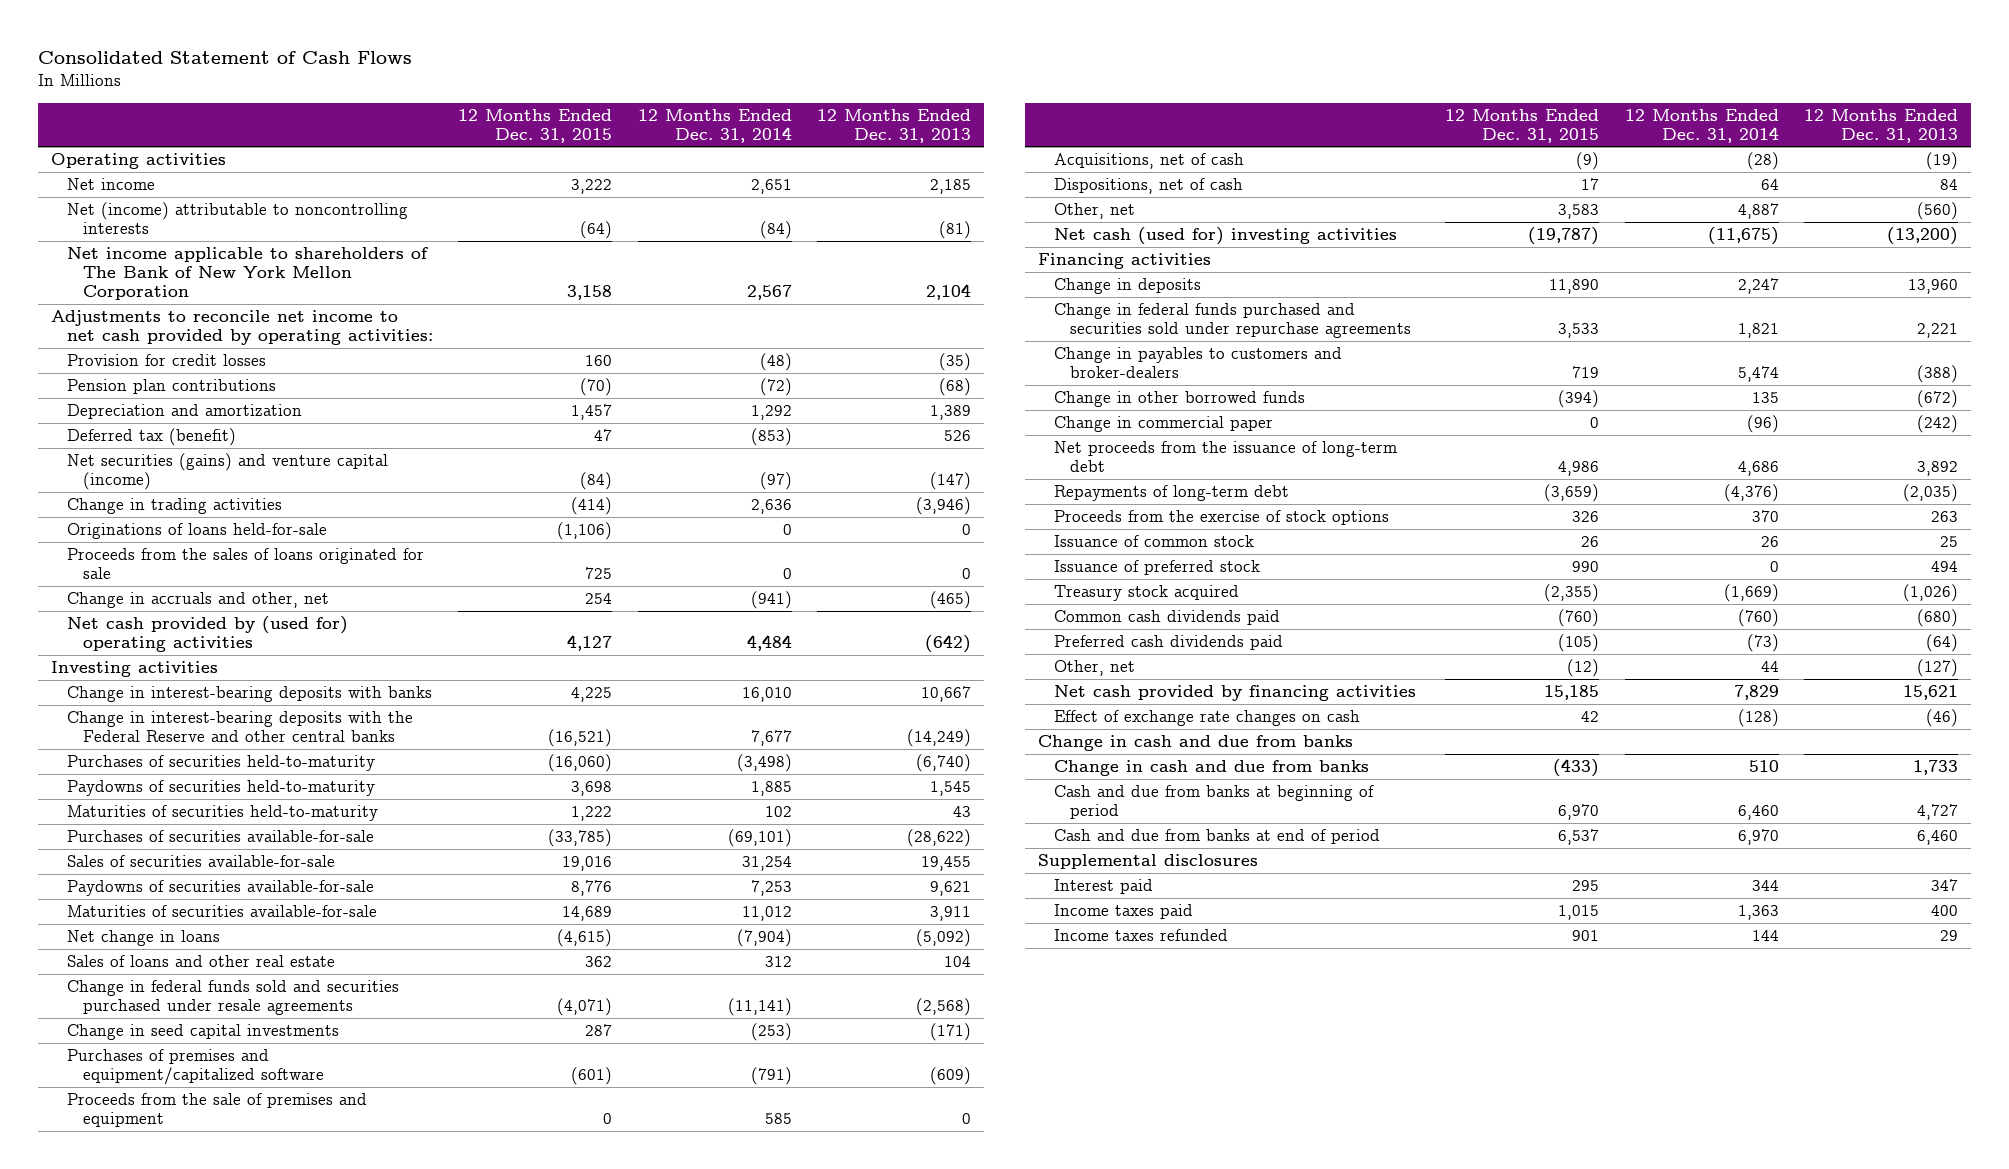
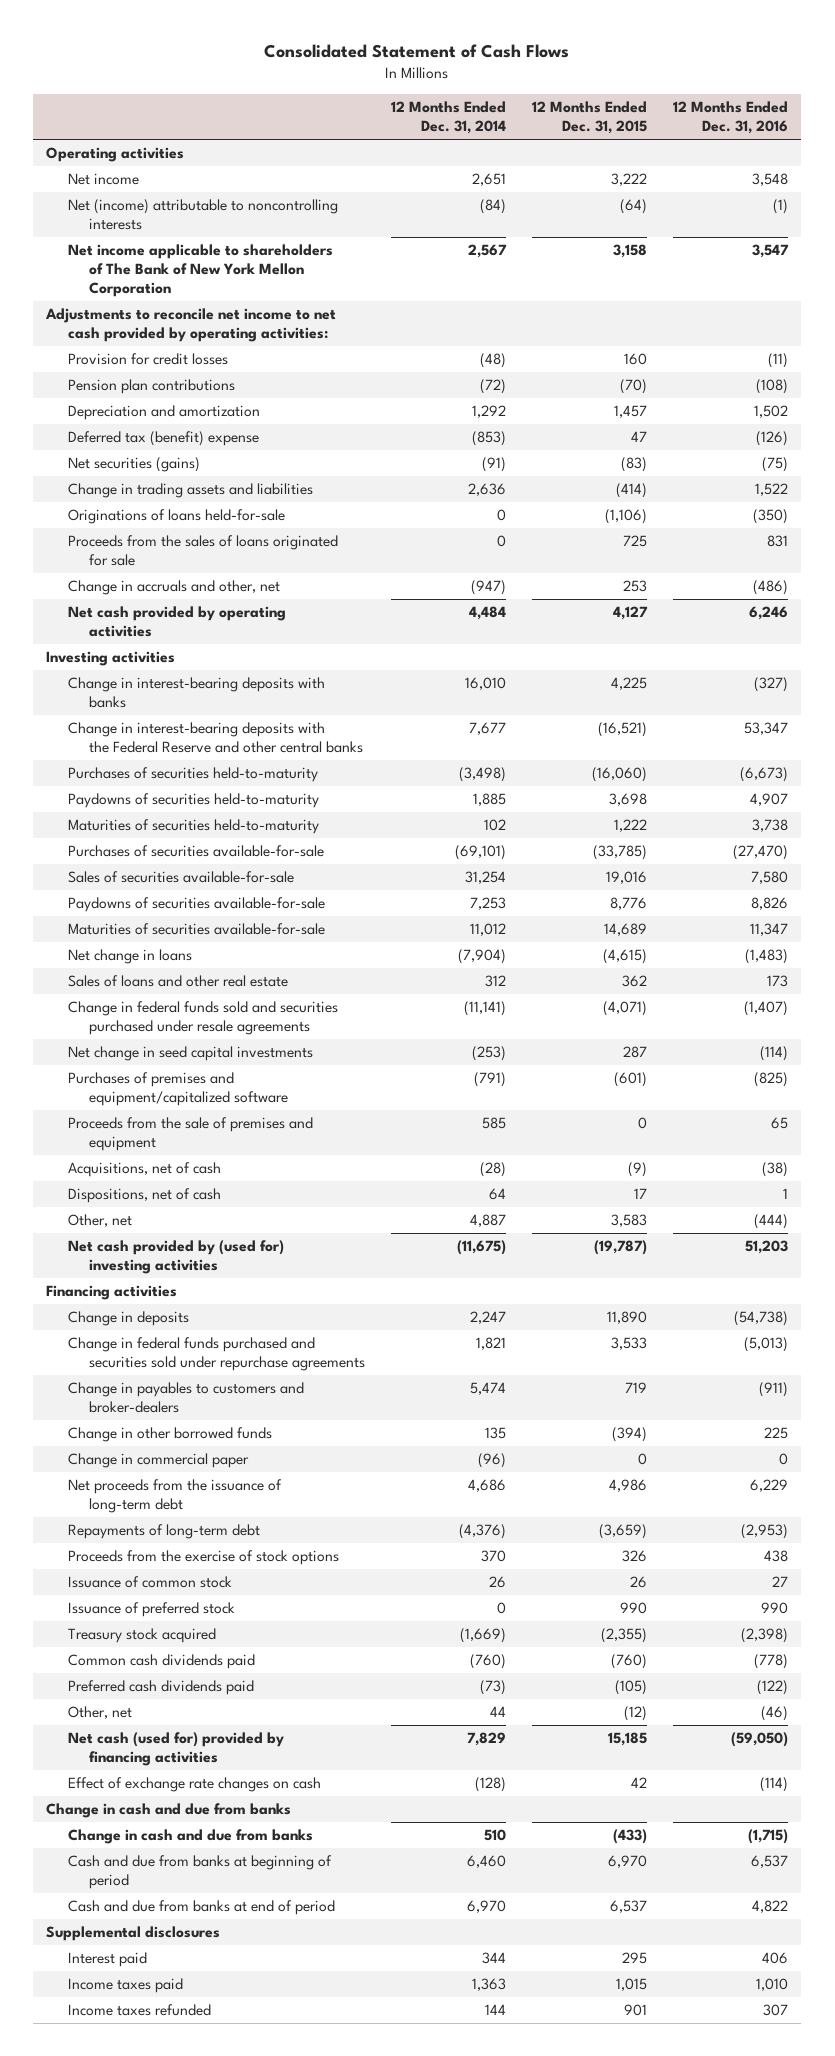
[817,108,972,143] 12 Months Ended Dec. 31, 2013 -> none
none -> [673,100,789,135] 12 Months Ended Dec. 31, 2016
[67,452,389,491] Net securities (gains) and venture capital (income) -> none
[67,427,237,446] Deferred tax (benefit) -> [67,431,259,447] Deferred tax (benefit) expense
none -> [67,457,200,473] Net securities (gains)
[67,497,283,514] Change in trading activities -> [67,483,313,499] Change in trading assets and liabilities
[585,592,613,604] 254 -> [623,580,648,593] 253
[750,590,792,609] (941) -> [470,580,506,596] (947)
[67,615,349,653] Net cash provided by (used for) operating activities -> [67,606,286,638] Net cash provided by operating activities
[67,1023,340,1040] Change in seed capital investments -> [67,1046,313,1062] Net change in seed capital investments
[1054,226,1398,245] Net cash (used for) investing activities -> [67,1240,284,1275] Net cash provided by (used for) investing activities
[1054,684,1417,701] Net cash provided by financing activities -> [67,1732,284,1767] Net cash (used for) provided by financing activities

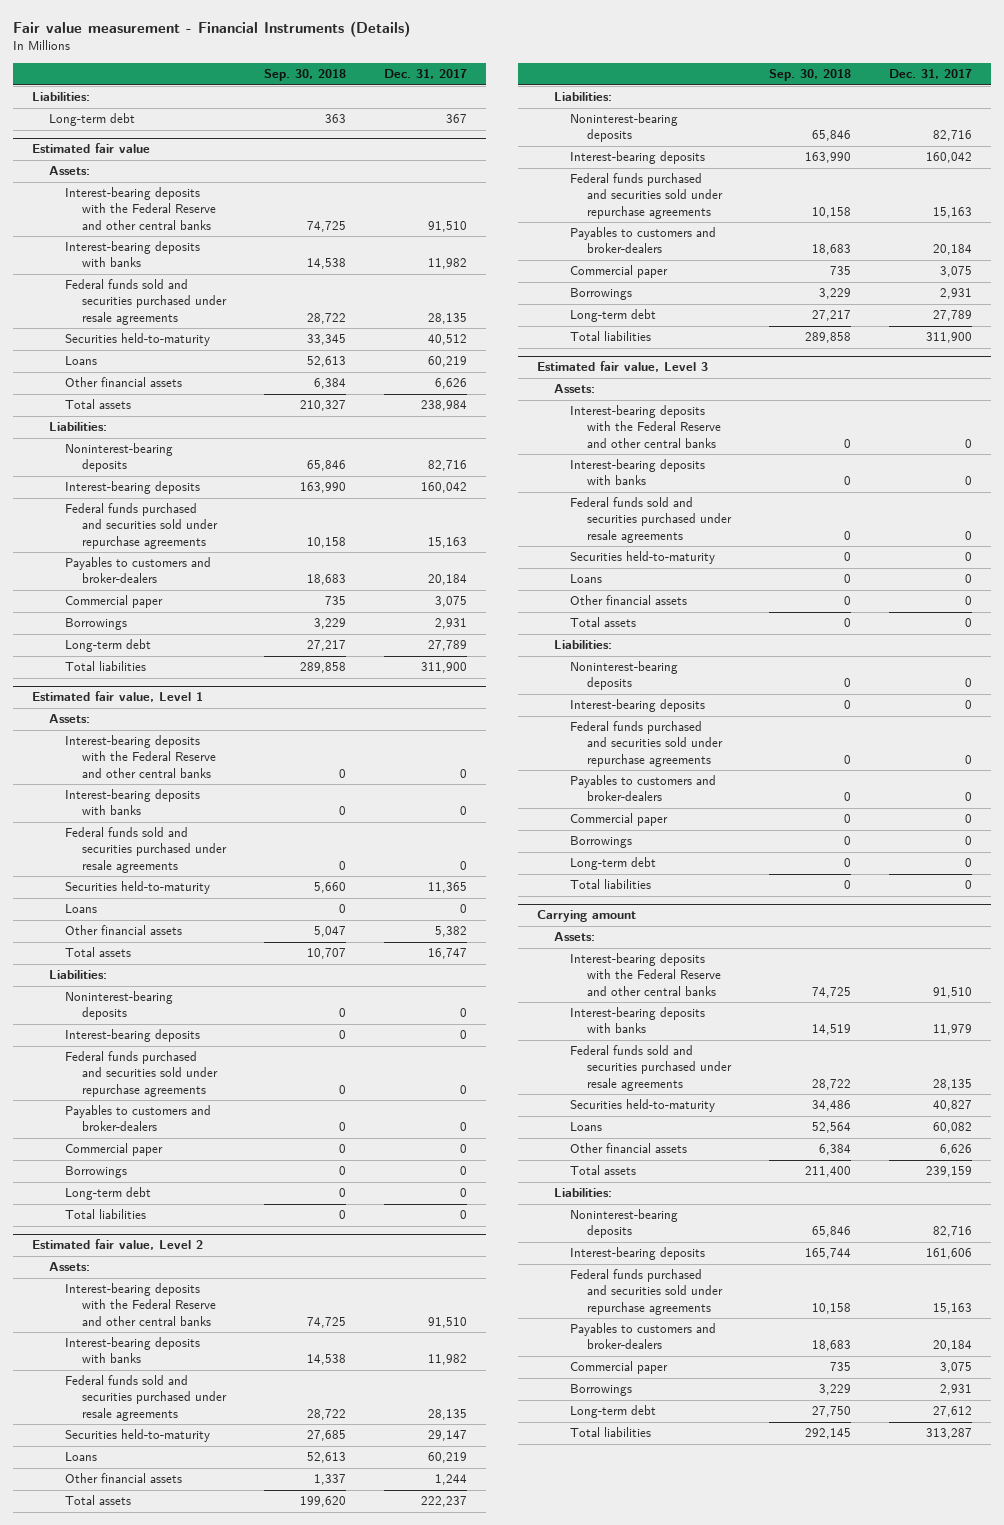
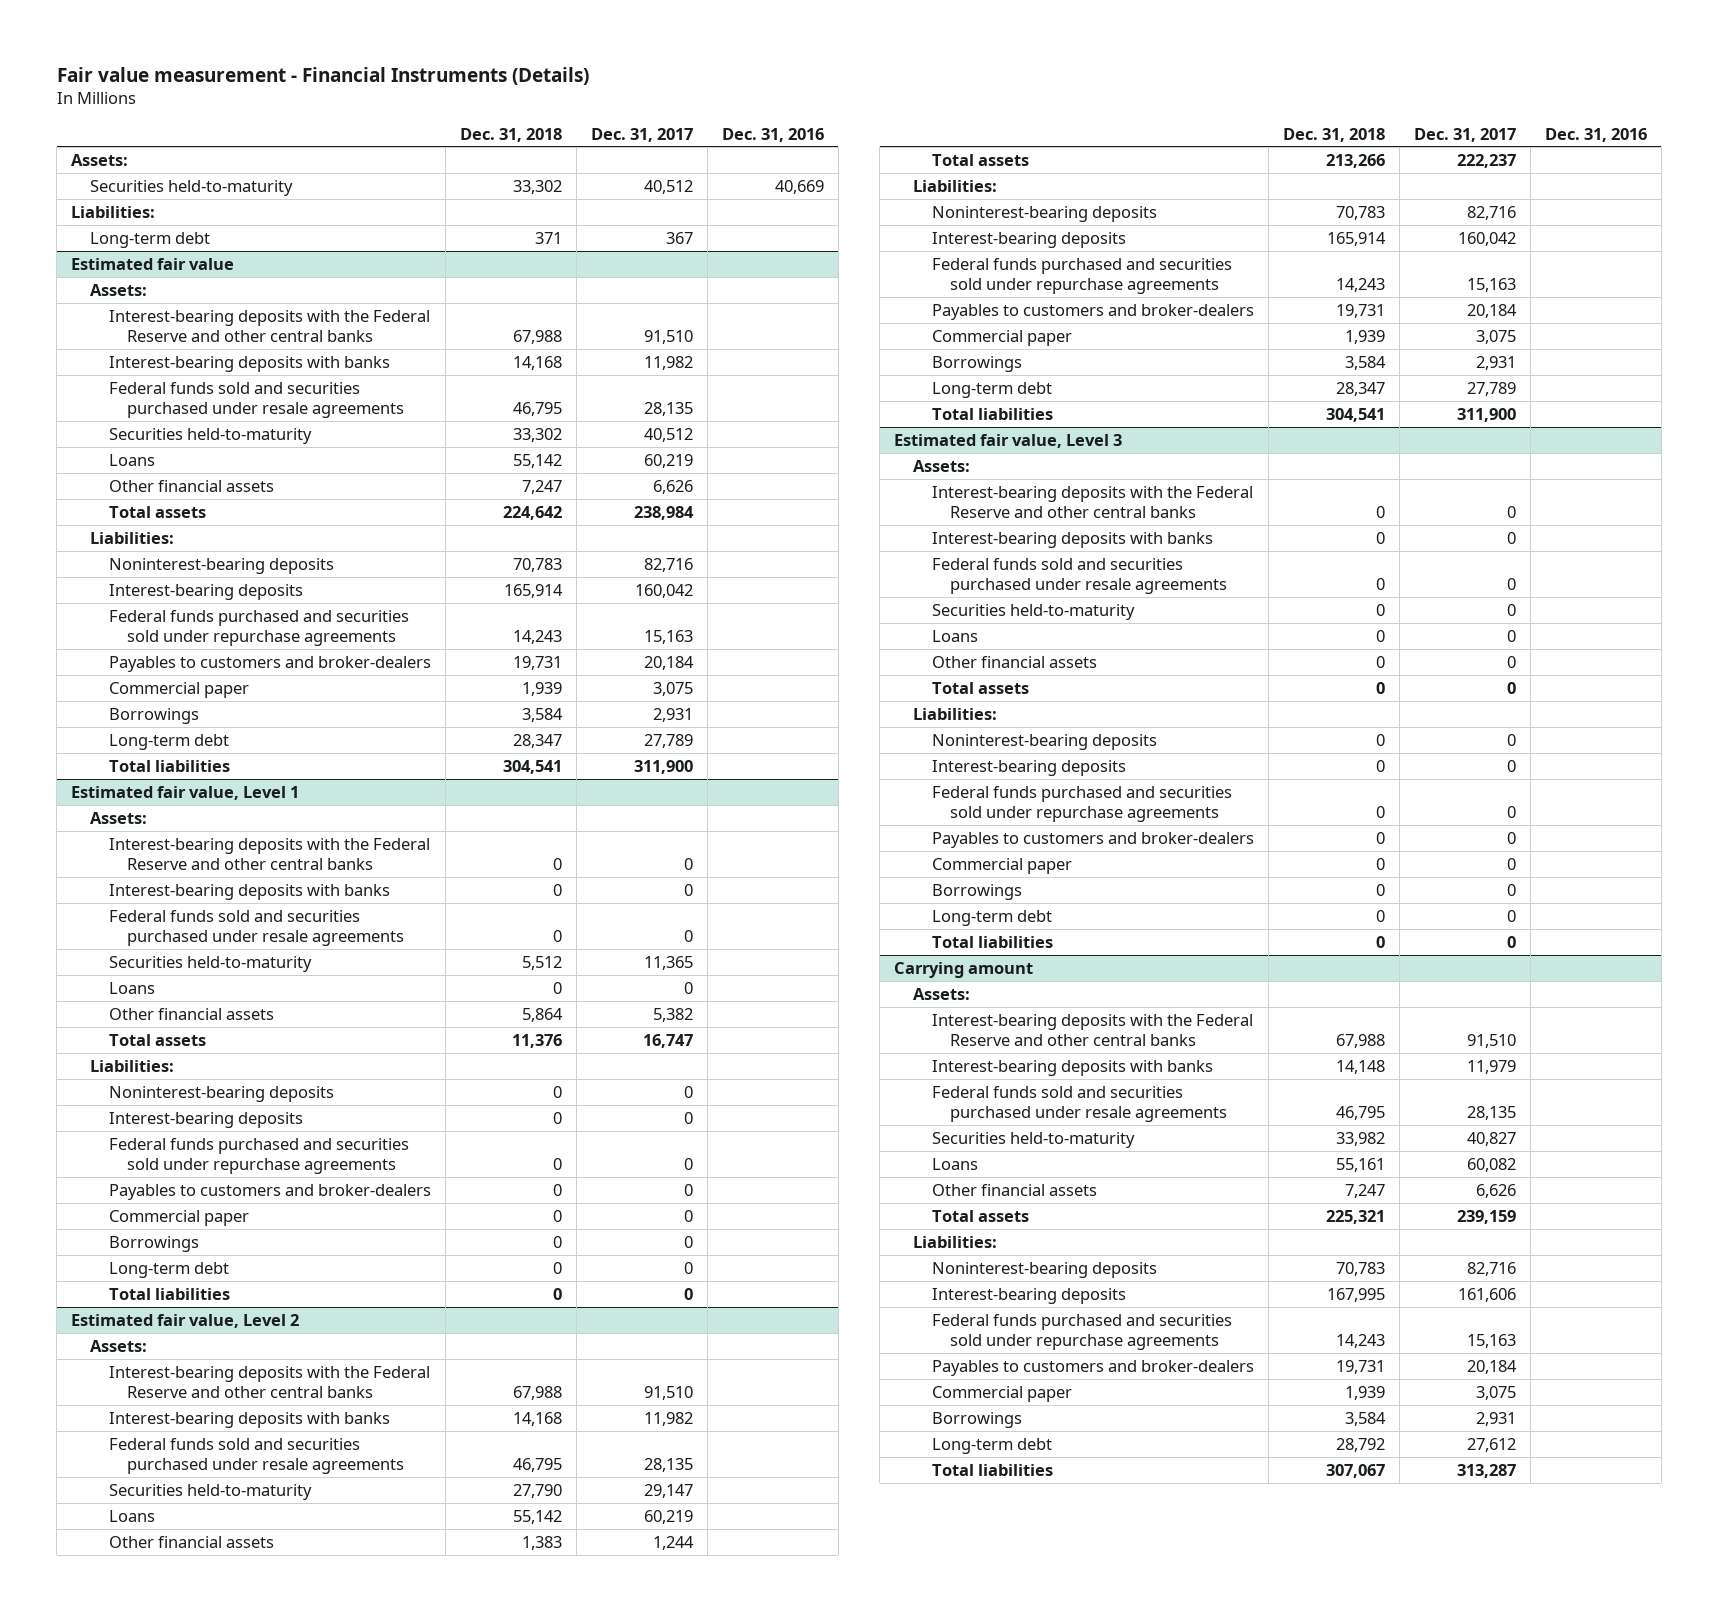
[264,69,347,82] Sep. 30, 2018 -> none
none -> [459,127,562,142] Dec. 31, 2018
none -> [721,127,824,142] Dec. 31, 2016
none -> [71,153,129,166] Assets:
none -> [89,179,293,196] Securities held-to-maturity

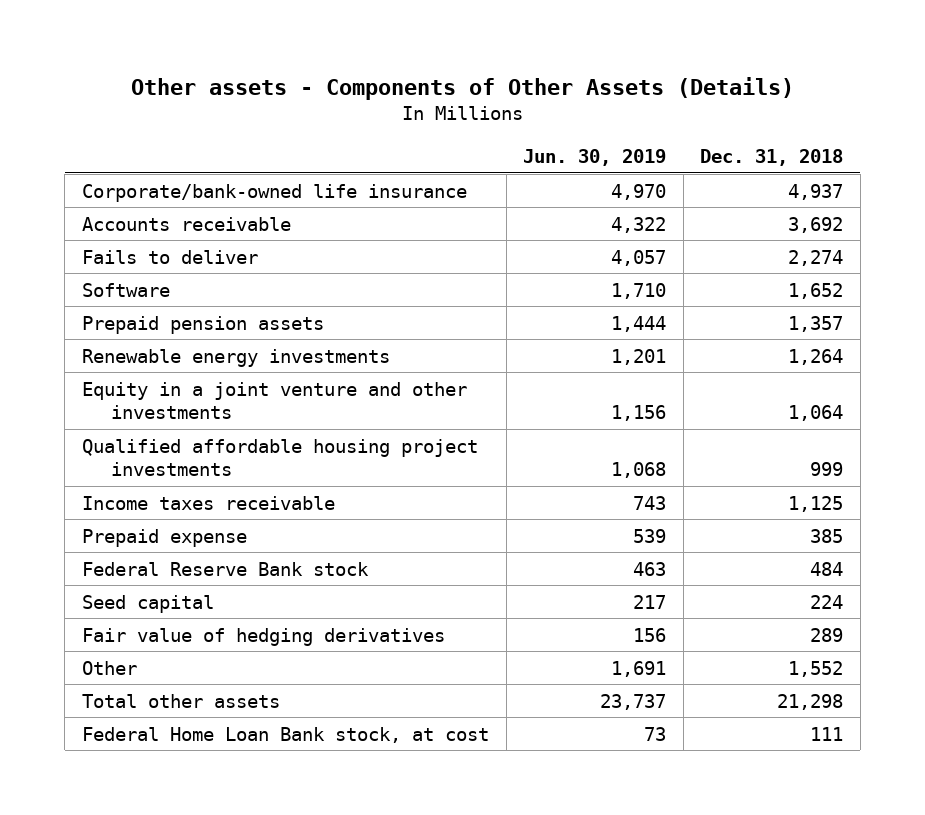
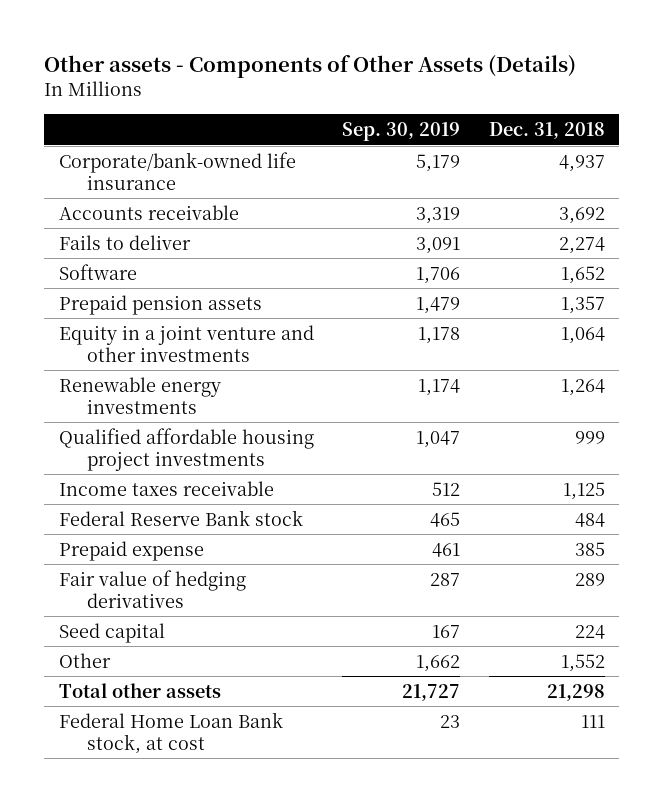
[523,148,667,166] Jun. 30, 2019 -> none
none -> [342,121,461,141] Sep. 30, 2019
[81,348,390,367] Renewable energy investments -> [58,376,221,414] Renewable energy investments
[81,528,247,547] Prepaid expense -> [58,540,204,561] Prepaid expense
[81,594,214,613] Seed capital -> [58,622,165,643] Seed capital

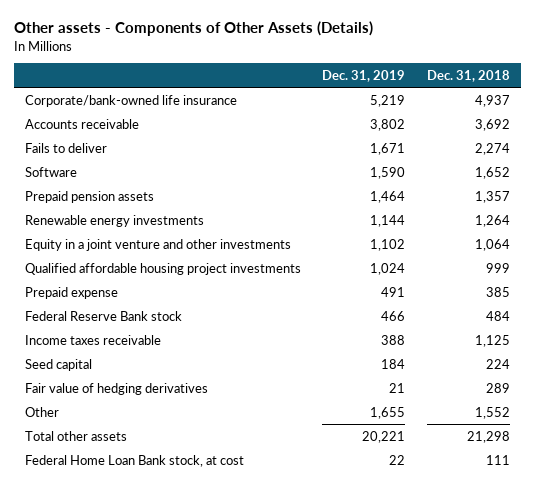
[342,121,461,141] Sep. 30, 2019 -> none
none -> [322,69,406,82] Dec. 31, 2019
[58,324,314,362] Equity in a joint venture and other investments -> [24,238,291,251] Equity in a joint venture and other investments
[58,509,303,526] Federal Reserve Bank stock -> [24,310,182,321] Federal Reserve Bank stock
[58,480,274,496] Income taxes receivable -> [24,334,161,345] Income taxes receivable
[58,569,246,608] Fair value of hedging derivatives -> [24,382,208,395] Fair value of hedging derivatives

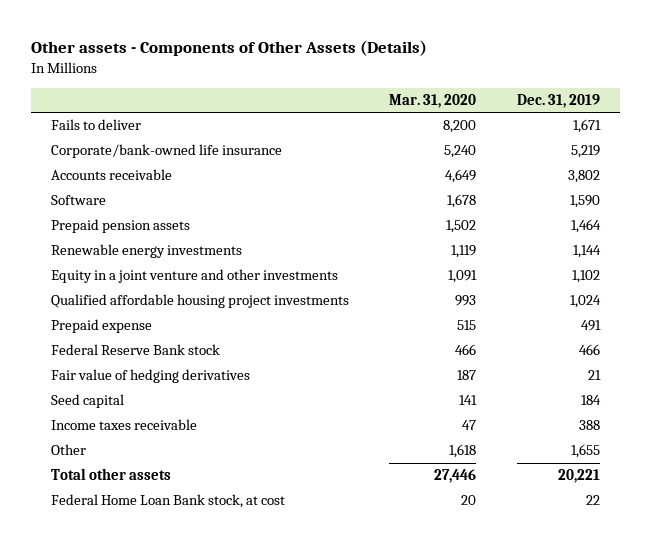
[426,69,510,82] Dec. 31, 2018 -> none
none -> [389,94,477,109] Mar. 31, 2020
[24,142,107,153] Fails to deliver -> [50,119,141,131] Fails to deliver
[24,358,92,371] Seed capital -> [50,394,124,409] Seed capital
[24,334,161,345] Income taxes receivable -> [50,419,197,431] Income taxes receivable

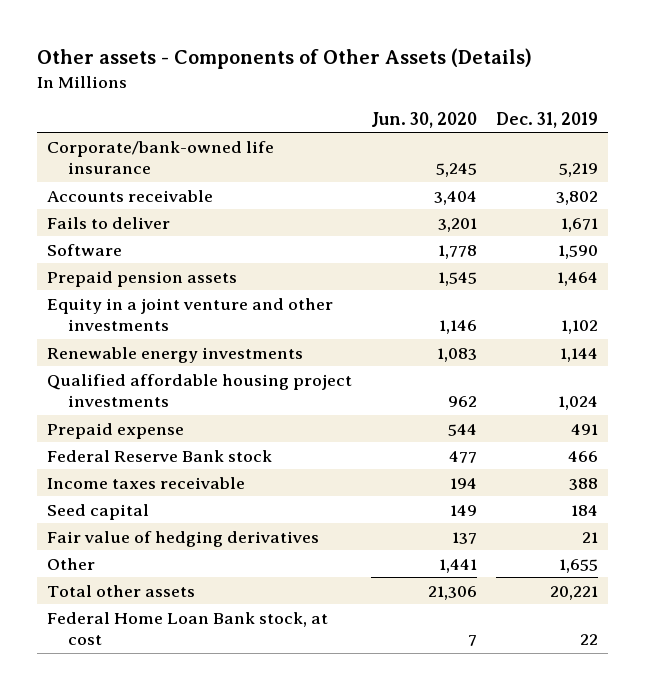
[389,94,477,109] Mar. 31, 2020 -> none
none -> [371,111,478,128] Jun. 30, 2020
[50,119,141,131] Fails to deliver -> [46,216,170,229] Fails to deliver
[50,244,242,259] Renewable energy investments -> [46,346,303,363] Renewable energy investments
[50,394,124,409] Seed capital -> [46,503,149,520] Seed capital
[50,369,250,384] Fair value of hedging derivatives -> [46,530,319,547] Fair value of hedging derivatives

